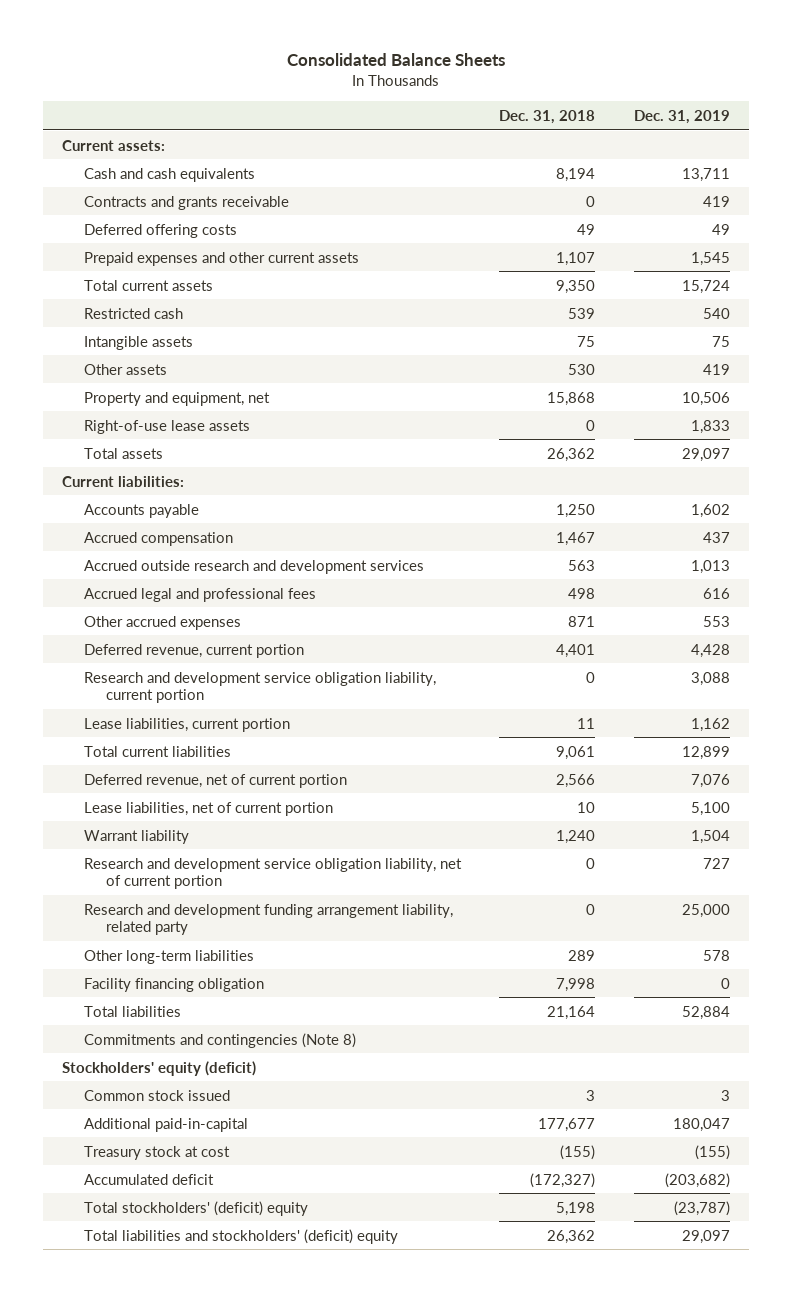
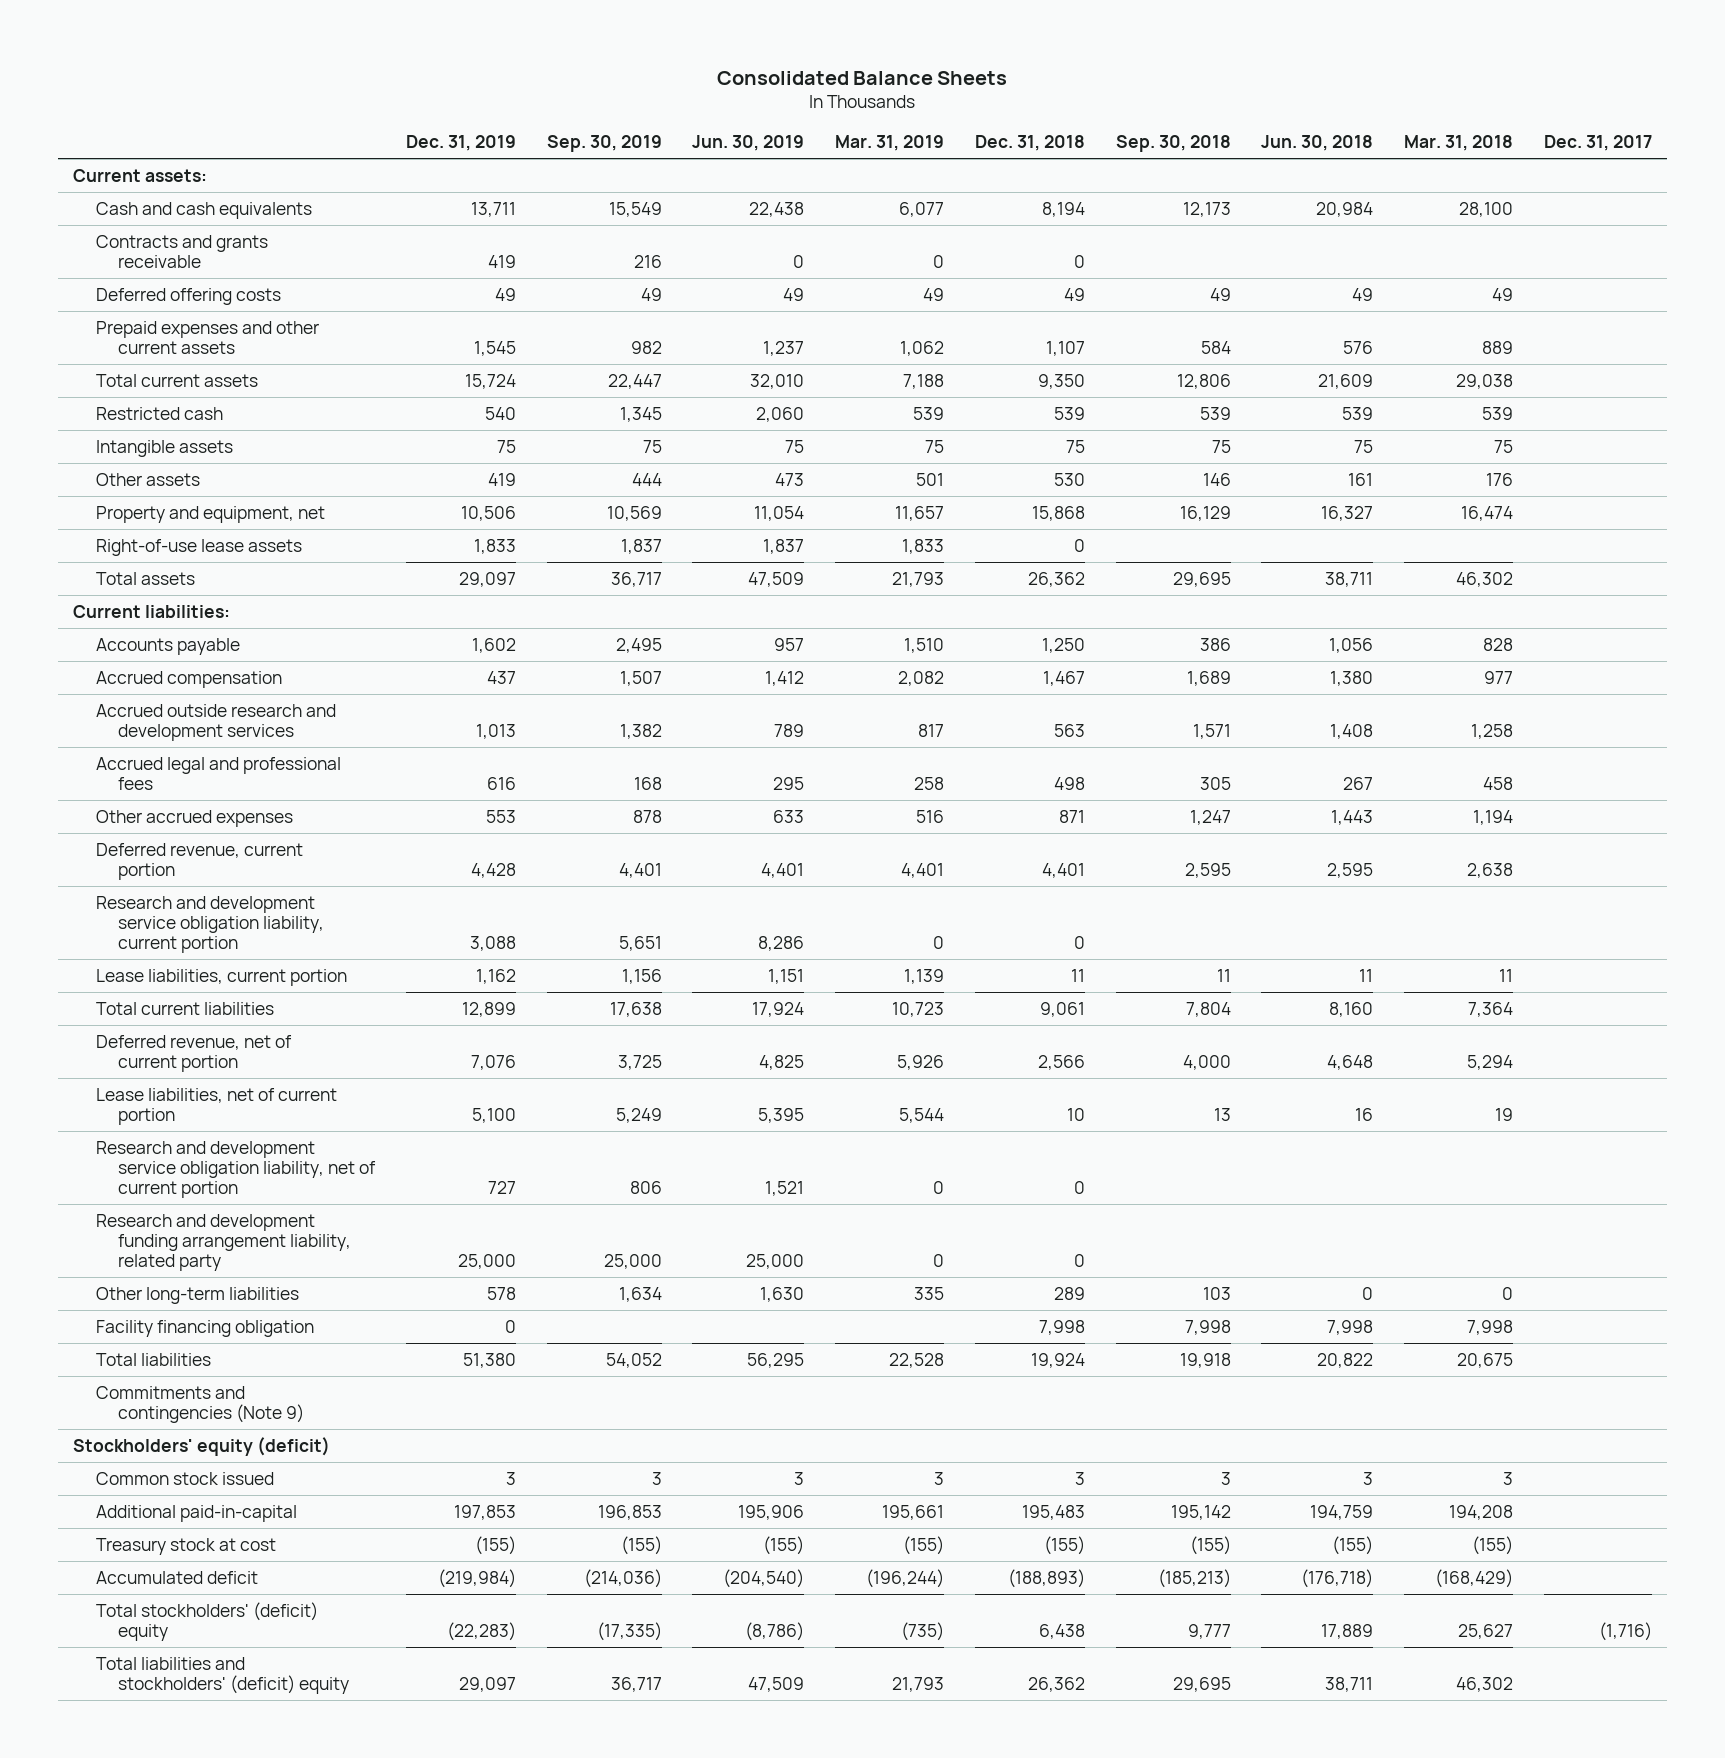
none -> [546,135,662,153] Sep. 30, 2019
none -> [692,135,805,152] Jun. 30, 2019
none -> [835,135,945,152] Mar. 31, 2019
none -> [1115,135,1231,153] Sep. 30, 2018
none -> [1261,135,1374,152] Jun. 30, 2018
none -> [1404,135,1514,152] Mar. 31, 2018
none -> [1543,135,1652,152] Dec. 31, 2017
[83,829,189,844] Warrant liability -> none
[547,1005,596,1020] 21,164 -> [1030,1352,1085,1368] 19,924
[681,1005,730,1020] 52,884 -> [463,1352,517,1368] 51,380
[83,1032,356,1048] Commitments and contingencies (Note 8) -> [95,1385,305,1423] Commitments and contingencies (Note 9)
[538,1117,596,1132] 177,677 -> [1021,1504,1085,1520] 195,483
[672,1117,730,1132] 180,047 -> [454,1504,517,1520] 197,853
[530,1172,596,1188] (172,327) -> [1007,1568,1085,1588] (188,893)
[664,1172,730,1188] (203,682) -> [438,1568,517,1588] (219,984)
[556,1201,596,1216] 5,198 -> [1038,1623,1085,1639] 6,438
[673,1200,730,1216] (23,787) -> [447,1621,517,1641] (22,283)

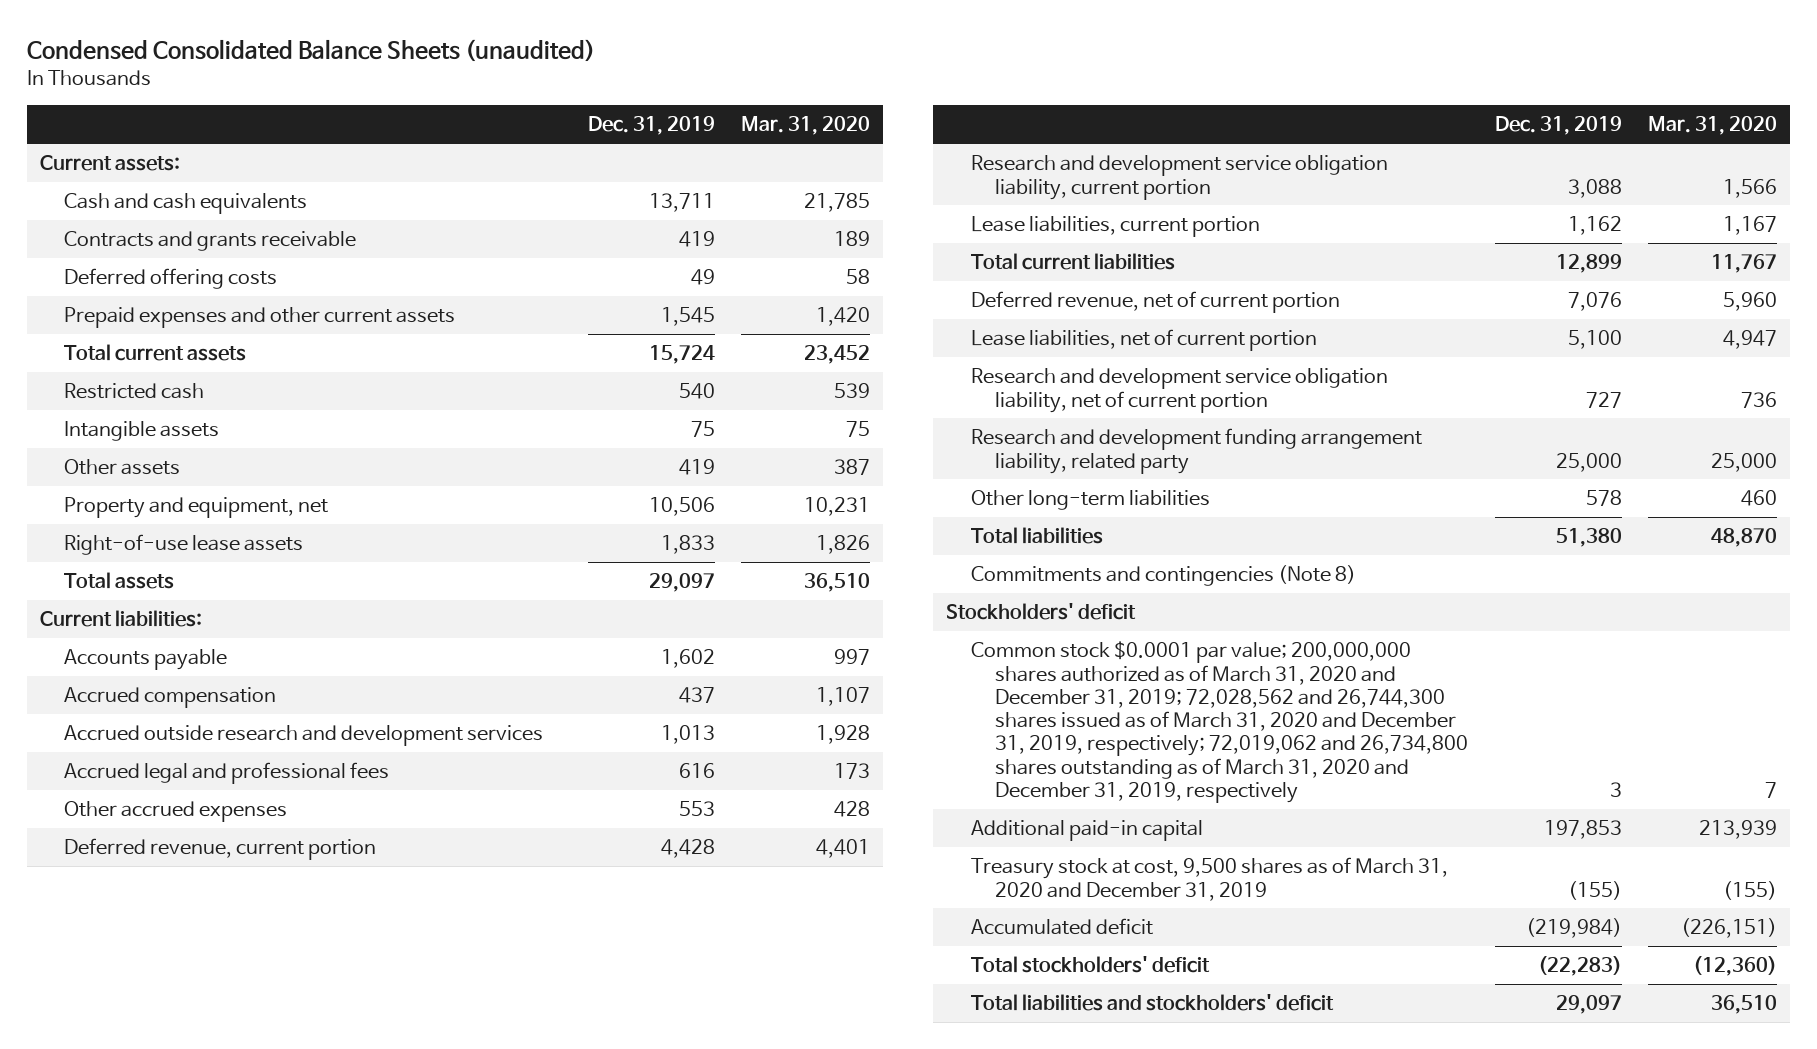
[717,70,1008,85] Consolidated Balance Sheets -> [26,39,595,63] Condensed Consolidated Balance Sheets (unaudited)
[546,135,662,153] Sep. 30, 2019 -> none
[692,135,805,152] Jun. 30, 2019 -> none
[835,135,945,152] Mar. 31, 2019 -> none
[974,135,1085,152] Dec. 31, 2018 -> none
[1115,135,1231,153] Sep. 30, 2018 -> none
[1261,135,1374,152] Jun. 30, 2018 -> none
[1404,135,1514,152] Mar. 31, 2018 -> none
[1543,135,1652,152] Dec. 31, 2017 -> none
none -> [741,116,871,136] Mar. 31, 2020
[95,1319,314,1337] Facility financing obligation -> none
[95,1385,305,1423] Commitments and contingencies (Note 9) -> [970,565,1356,587] Commitments and contingencies (Note 8)
[73,1436,331,1456] Stockholders' equity (deficit) -> [946,603,1137,621] Stockholders' deficit
[95,1471,274,1485] Common stock issued -> [970,641,1469,803] Common stock $0.0001 par value; 200,000,000 shares authorized as of March 31, 2020 and December 31, 2019; 72,028,562 and 26,744,300 shares issued as of March 31, 2020 and December 31, 2019, respectively; 72,019,062 and 26,734,800 shares outstanding as of March 31, 2020 and December 31, 2019, respectively
[95,1504,297,1522] Additional paid-in-capital -> [970,820,1203,842] Additional paid-in capital
[95,1537,276,1555] Treasury stock at cost -> [970,857,1448,901] Treasury stock at cost, 9,500 shares as of March 31, 2020 and December 31, 2019
[95,1601,318,1641] Total stockholders' (deficit) equity -> [970,956,1210,974] Total stockholders' deficit
[95,1656,350,1694] Total liabilities and stockholders' (deficit) equity -> [970,994,1334,1012] Total liabilities and stockholders' deficit

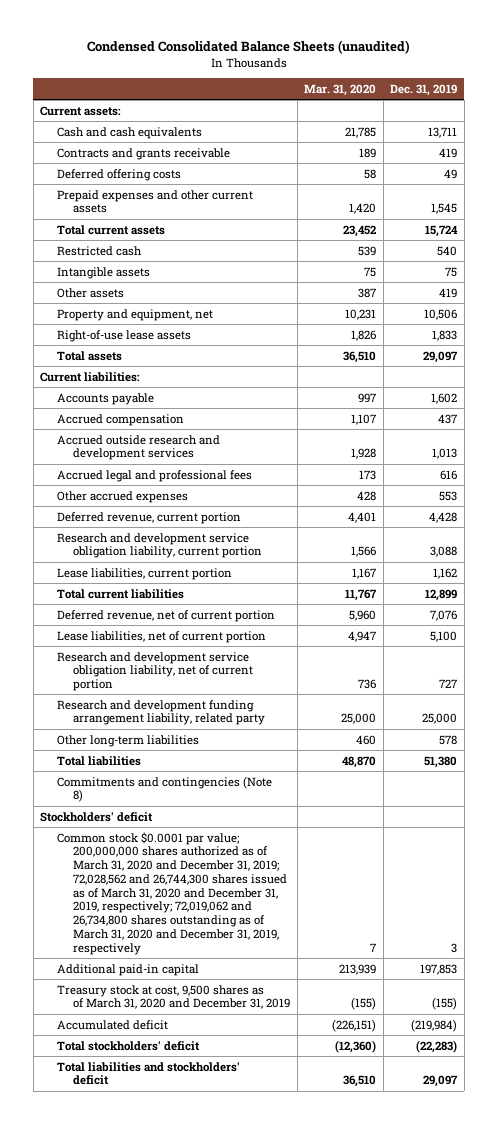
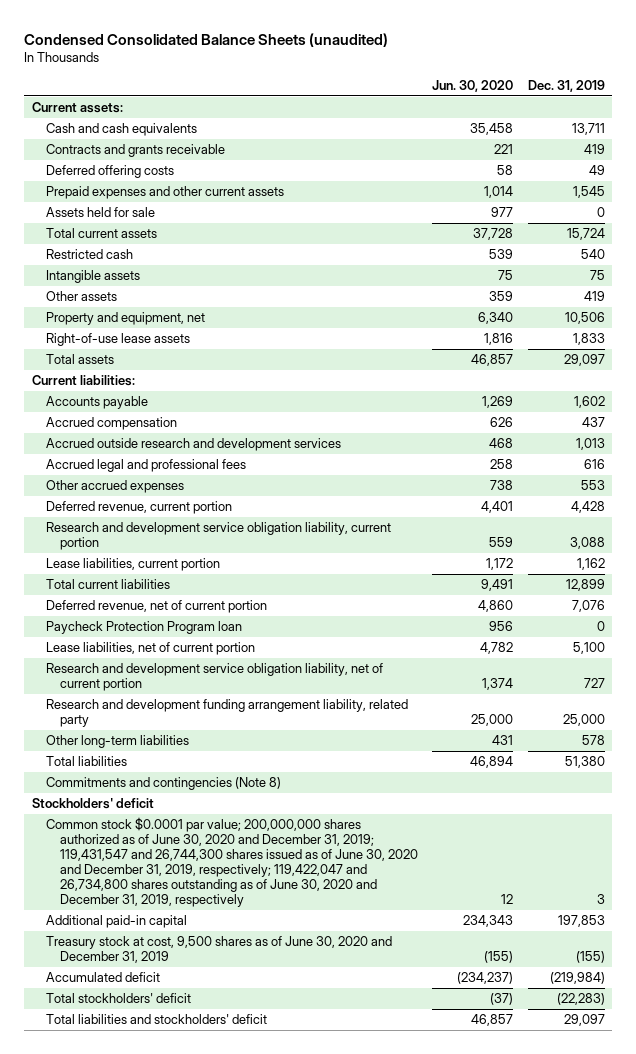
[304,83,377,96] Mar. 31, 2020 -> none
none -> [432,80,514,93] Jun. 30, 2020
none -> [45,207,155,218] Assets held for sale
none -> [45,621,242,635] Paycheck Protection Program loan
[56,831,288,955] Common stock $0.0001 par value; 200,000,000 shares authorized as of March 31, 2020 and December 31, 2019; 72,028,562 and 26,744,300 shares issued as of March 31, 2020 and December 31, 2019, respectively; 72,019,062 and 26,734,800 shares outstanding as of March 31, 2020 and December 31, 2019, respectively -> [45,817,418,908] Common stock $0.0001 par value; 200,000,000 shares authorized as of June 30, 2020 and December 31, 2019; 119,431,547 and 26,744,300 shares issued as of June 30, 2020 and December 31, 2019, respectively; 119,422,047 and 26,734,800 shares outstanding as of June 30, 2020 and December 31, 2019, respectively
[56,984,291,1010] Treasury stock at cost, 9,500 shares as of March 31, 2020 and December 31, 2019 -> [45,936,392,964] Treasury stock at cost, 9,500 shares as of June 30, 2020 and December 31, 2019

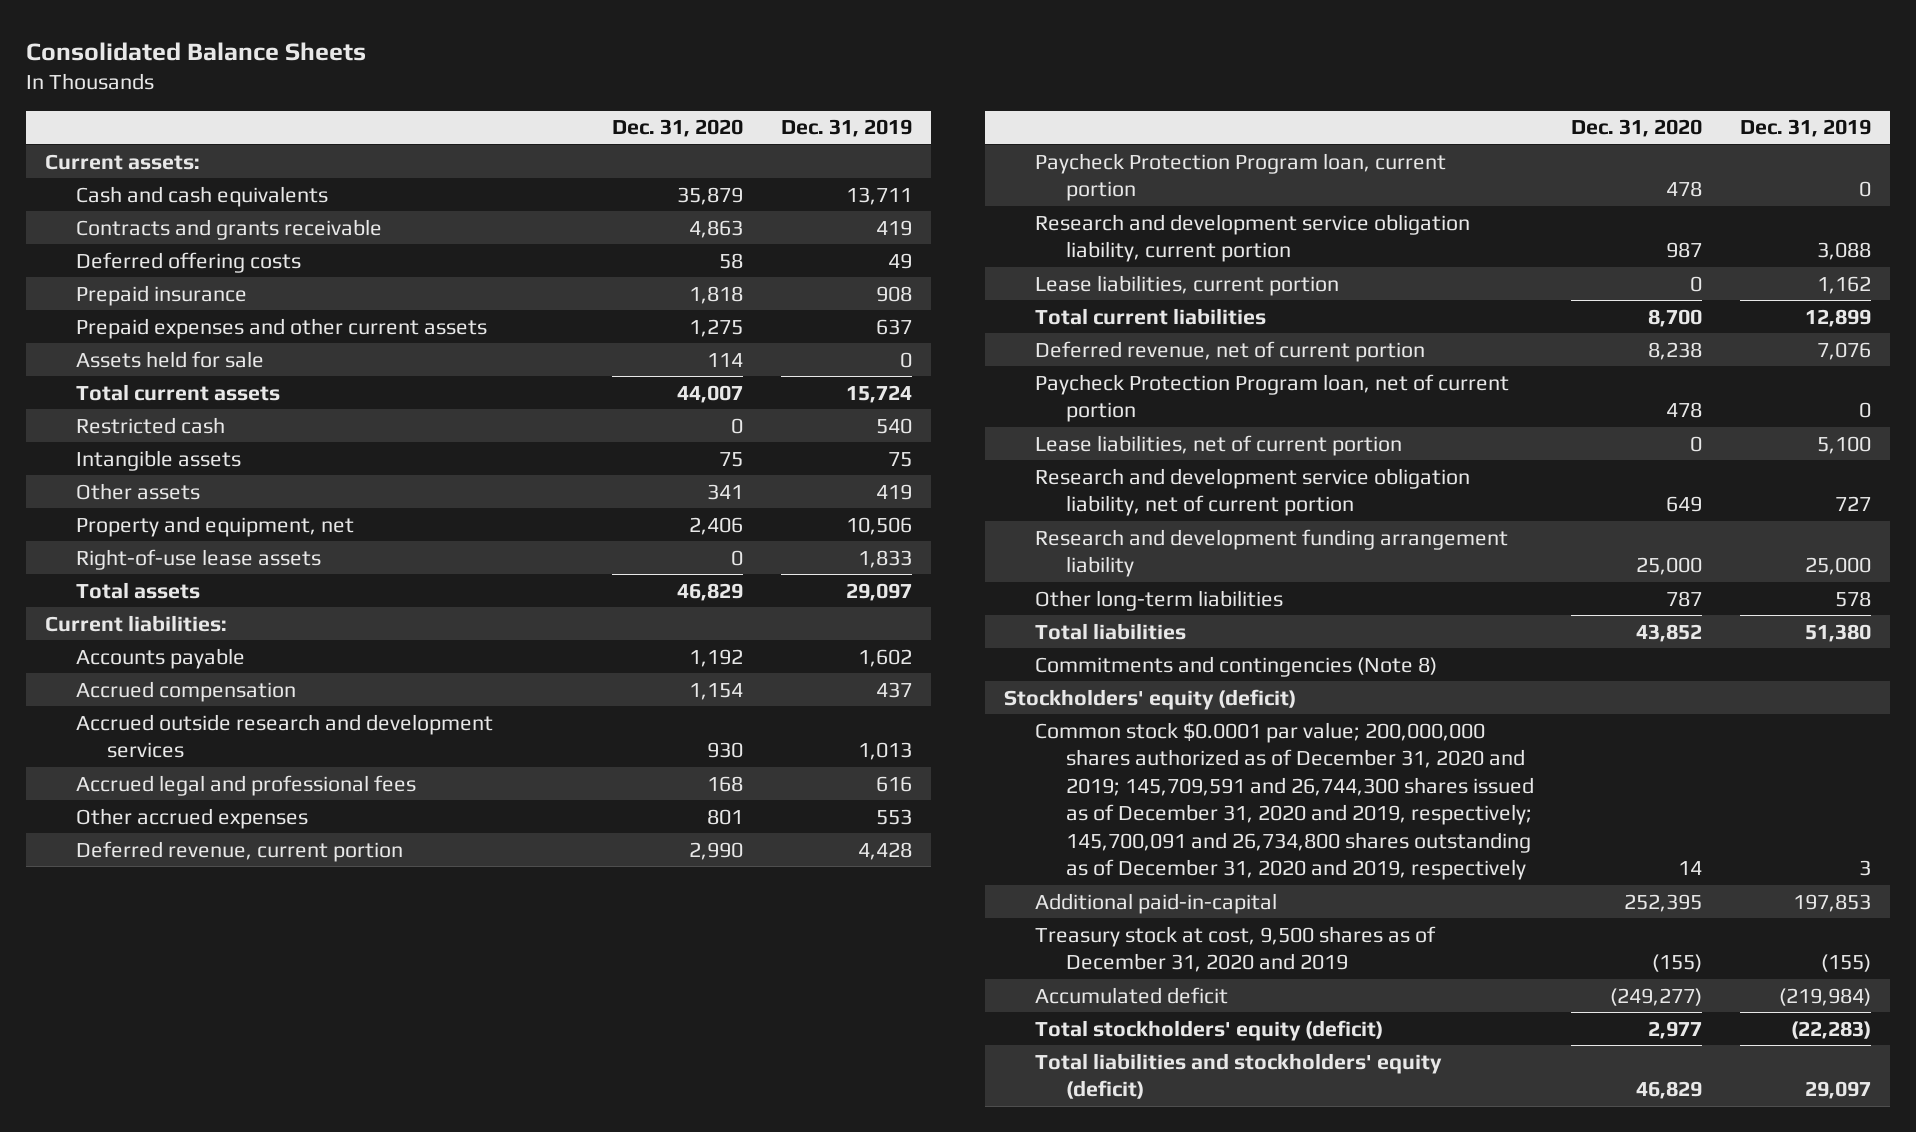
[24,32,389,47] Condensed Consolidated Balance Sheets (unaudited) -> [26,41,367,61] Consolidated Balance Sheets
[432,80,514,93] Jun. 30, 2020 -> none
none -> [612,119,744,138] Dec. 31, 2020
none -> [75,284,247,306] Prepaid insurance
[572,186,605,199] 1,545 -> [876,318,913,335] 637
none -> [1034,152,1446,202] Paycheck Protection Program loan, current portion
[45,621,242,635] Paycheck Protection Program loan -> [1034,373,1509,423] Paycheck Protection Program loan, net of current portion
[45,699,408,728] Research and development funding arrangement liability, related party -> [1034,528,1508,578] Research and development funding arrangement liability
[31,798,154,810] Stockholders' deficit -> [1003,688,1296,710] Stockholders' equity (deficit)
[45,817,418,908] Common stock $0.0001 par value; 200,000,000 shares authorized as of June 30, 2020 and December 31, 2019; 119,431,547 and 26,744,300 shares issued as of June 30, 2020 and December 31, 2019, respectively; 119,422,047 and 26,734,800 shares outstanding as of June 30, 2020 and December 31, 2019, respectively -> [1034,721,1534,881] Common stock $0.0001 par value; 200,000,000 shares authorized as of December 31, 2020 and 2019; 145,709,591 and 26,744,300 shares issued as of December 31, 2020 and 2019, respectively; 145,700,091 and 26,734,800 shares outstanding as of December 31, 2020 and 2019, respectively
[45,915,187,929] Additional paid-in capital -> [1034,892,1277,914] Additional paid-in-capital
[45,936,392,964] Treasury stock at cost, 9,500 shares as of June 30, 2020 and December 31, 2019 -> [1034,925,1436,973] Treasury stock at cost, 9,500 shares as of December 31, 2020 and 2019
[45,993,191,1004] Total stockholders' deficit -> [1034,1019,1383,1041] Total stockholders' equity (deficit)
[45,1014,267,1025] Total liabilities and stockholders' deficit -> [1034,1052,1442,1100] Total liabilities and stockholders' equity (deficit)

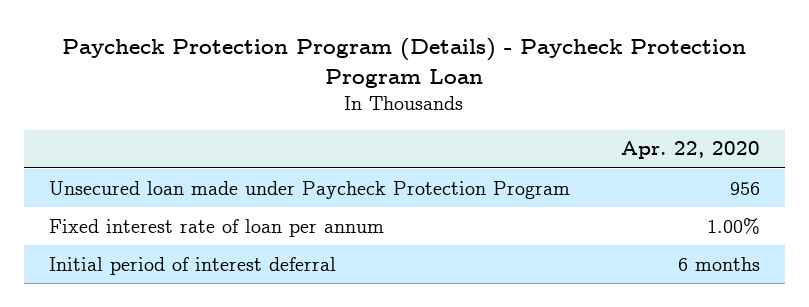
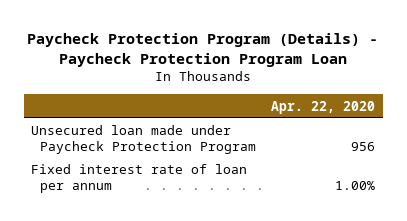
[49,256,337,275] Initial period of interest deferral -> none

